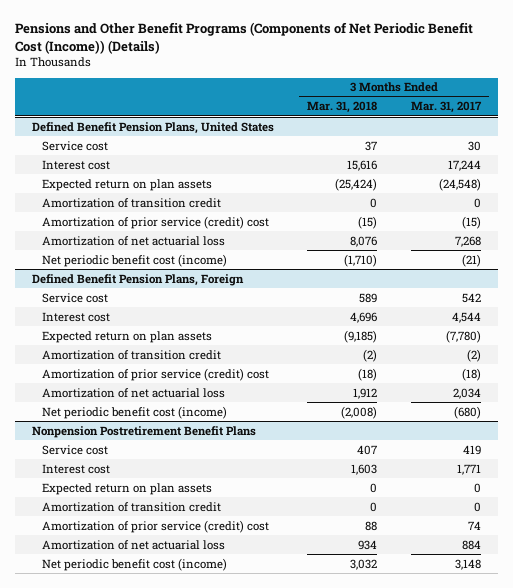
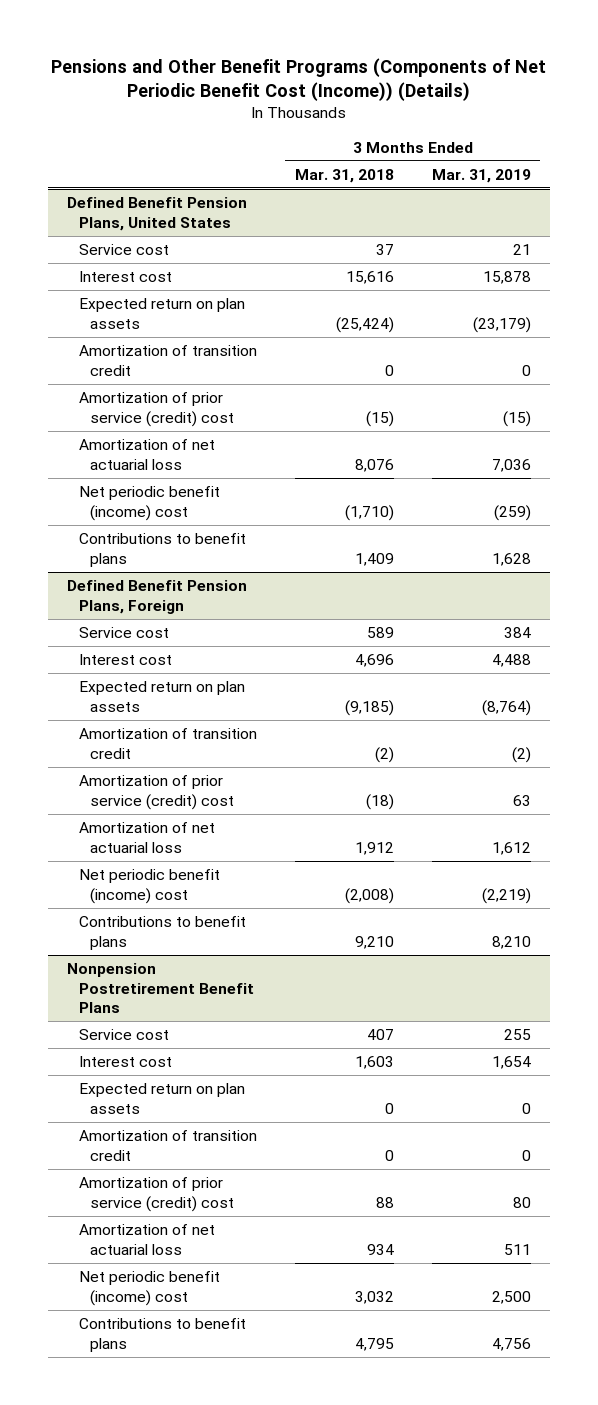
[411,101,483,114] Mar. 31, 2017 -> none
none -> [431,168,531,183] Mar. 31, 2019
[41,253,227,267] Net periodic benefit cost (income) -> [78,486,220,521] Net periodic benefit (income) cost
none -> [78,533,246,567] Contributions to benefit plans
[41,405,227,419] Net periodic benefit cost (income) -> [78,869,220,904] Net periodic benefit (income) cost
none -> [78,916,246,950] Contributions to benefit plans
[41,557,227,571] Net periodic benefit cost (income) -> [78,1271,220,1306] Net periodic benefit (income) cost
none -> [78,1318,246,1352] Contributions to benefit plans

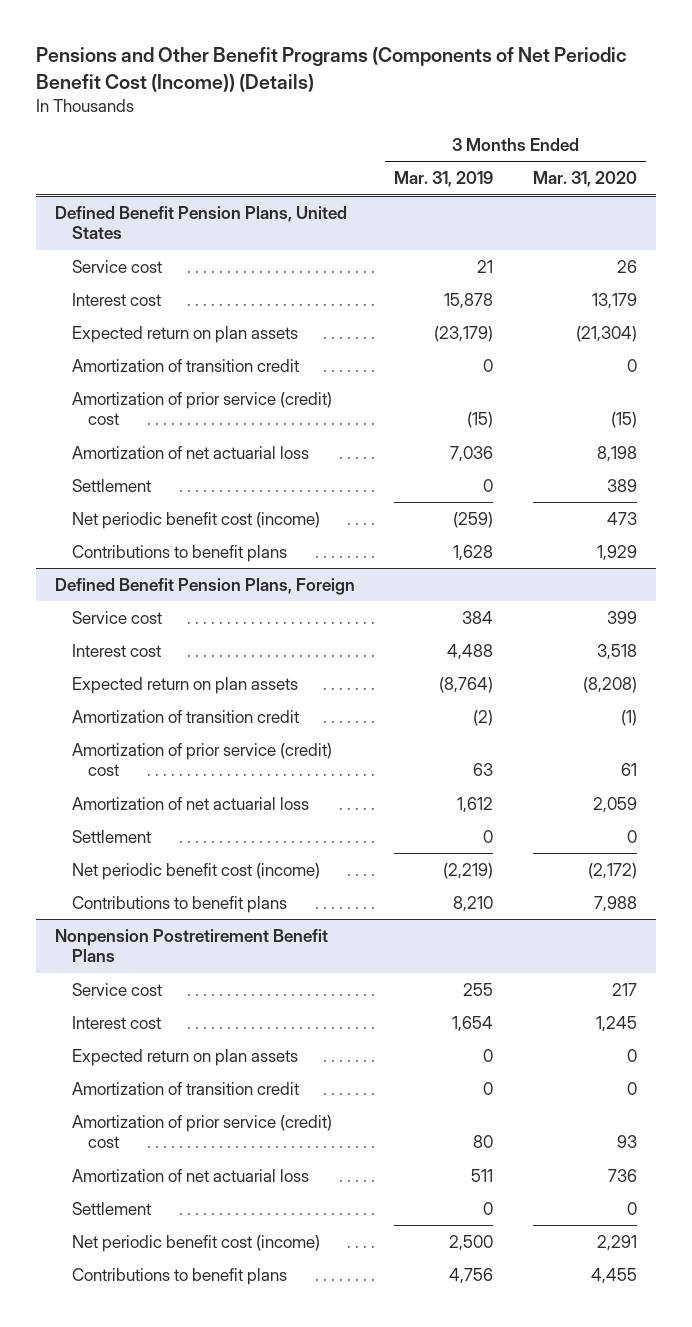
[294,168,394,183] Mar. 31, 2018 -> none
none -> [532,171,637,188] Mar. 31, 2020
none -> [71,478,151,492] Settlement
[78,486,220,521] Net periodic benefit (income) cost -> [71,511,320,529] Net periodic benefit cost (income)
none -> [71,829,151,843] Settlement
[78,869,220,904] Net periodic benefit (income) cost -> [71,862,320,880] Net periodic benefit cost (income)
none -> [71,1201,151,1215] Settlement
[78,1271,220,1306] Net periodic benefit (income) cost -> [71,1234,320,1252] Net periodic benefit cost (income)

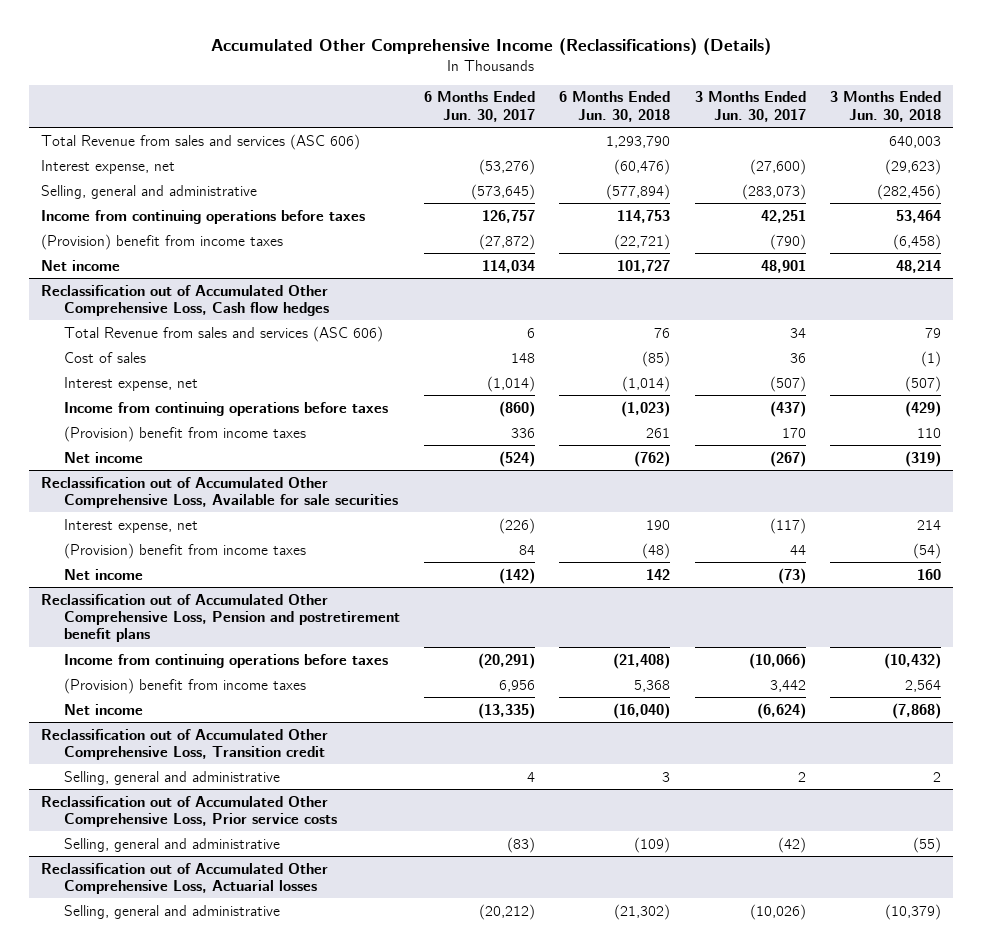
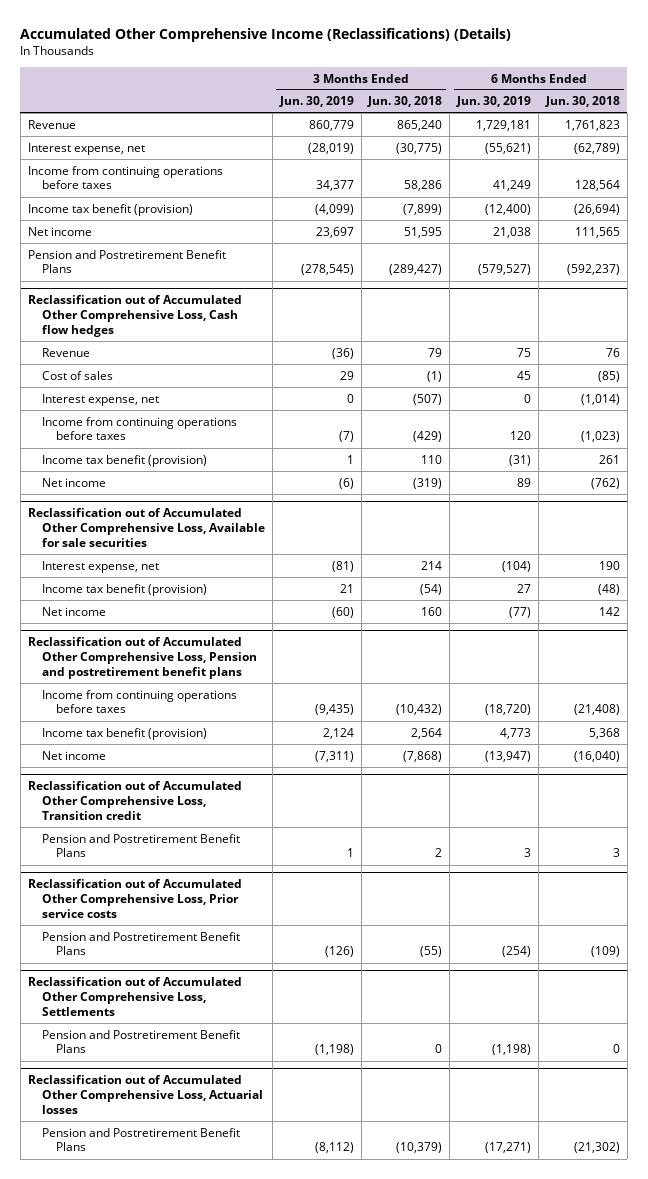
[424,91,536,122] 6 Months Ended Jun. 30, 2017 -> none
[694,91,806,122] 3 Months Ended Jun. 30, 2017 -> none
none -> [278,96,354,108] Jun. 30, 2019
none -> [456,96,532,108] Jun. 30, 2019
[41,133,361,150] Total Revenue from sales and services (ASC 606) -> none
[41,184,258,199] Selling, general and administrative -> none
none -> [27,119,76,129] Revenue
[614,158,671,175] (60,476) -> [573,142,620,154] (62,789)
[885,158,942,175] (29,623) -> [396,142,443,154] (30,775)
[617,209,671,223] 114,753 -> [574,180,620,192] 128,564
[896,209,942,223] 53,464 -> [404,180,443,192] 58,286
[41,233,284,250] (Provision) benefit from income taxes -> [27,203,193,216] Income tax benefit (provision)
[614,233,671,250] (22,721) -> [573,203,620,215] (26,694)
[893,233,942,250] (6,458) -> [403,203,443,215] (7,899)
[617,259,671,273] 101,727 -> [574,226,620,238] 111,565
[896,259,942,273] 48,214 -> [404,226,443,238] 51,595
none -> [27,249,226,274] Pension and Postretirement Benefit Plans
[63,325,383,342] Total Revenue from sales and services (ASC 606) -> [42,347,91,357] Revenue
[63,425,306,442] (Provision) benefit from income taxes -> [42,454,208,467] Income tax benefit (provision)
[63,542,306,559] (Provision) benefit from income taxes -> [42,583,208,596] Income tax benefit (provision)
[63,677,306,694] (Provision) benefit from income taxes -> [42,727,208,740] Income tax benefit (provision)
[63,770,280,785] Selling, general and administrative -> [42,833,241,858] Pension and Postretirement Benefit Plans
[63,837,280,852] Selling, general and administrative -> [42,931,241,956] Pension and Postretirement Benefit Plans
none -> [27,977,242,1016] Reclassification out of Accumulated Other Comprehensive Loss, Settlements
none -> [42,1029,241,1054] Pension and Postretirement Benefit Plans
[63,904,280,919] Selling, general and administrative -> [42,1127,241,1152] Pension and Postretirement Benefit Plans

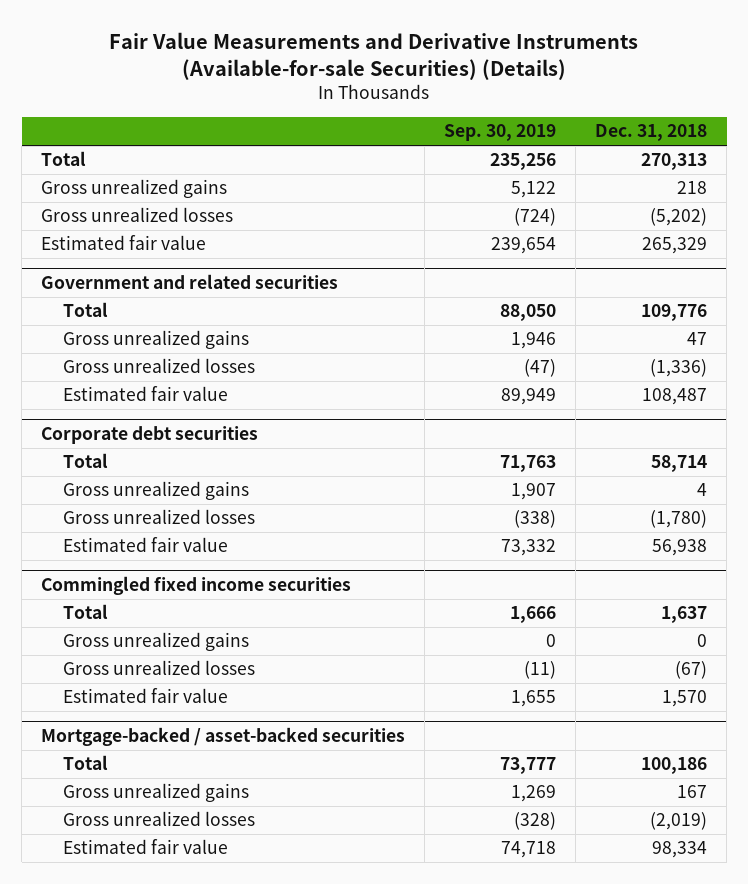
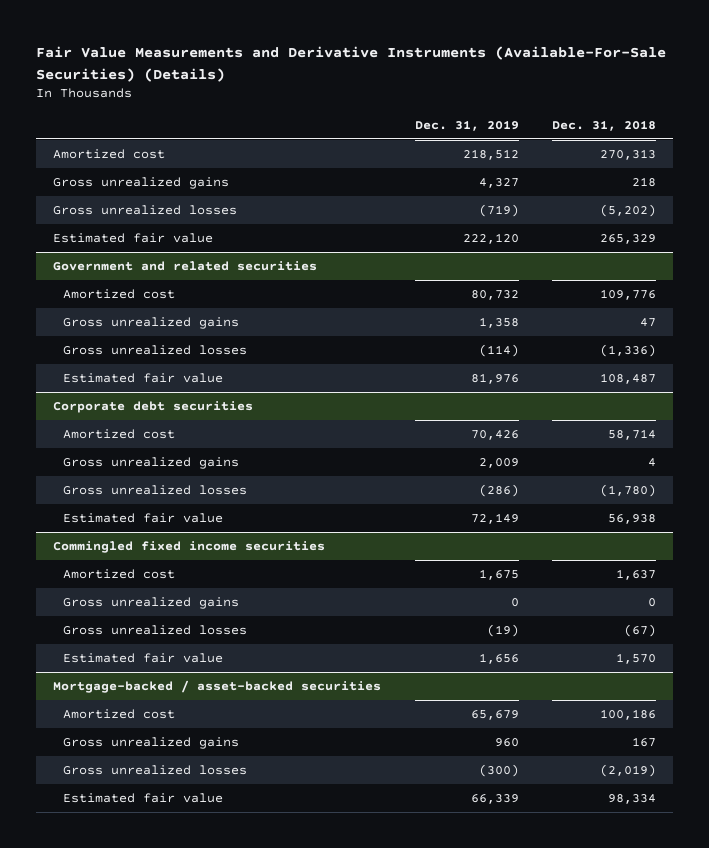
[109,31,639,80] Fair Value Measurements and Derivative Instruments (Available-for-sale Securities) (Details) -> [36,46,667,82] Fair Value Measurements and Derivative Instruments (Available-For-Sale Securities) (Details)
[444,124,557,142] Sep. 30, 2019 -> none
none -> [414,119,519,131] Dec. 31, 2019
[41,151,87,167] Total -> [53,149,166,160] Amortized cost
[62,302,108,318] Total -> [63,289,176,300] Amortized cost
[62,453,108,469] Total -> [63,429,176,440] Amortized cost
[62,604,108,620] Total -> [63,569,176,580] Amortized cost
[62,755,108,771] Total -> [63,709,176,720] Amortized cost

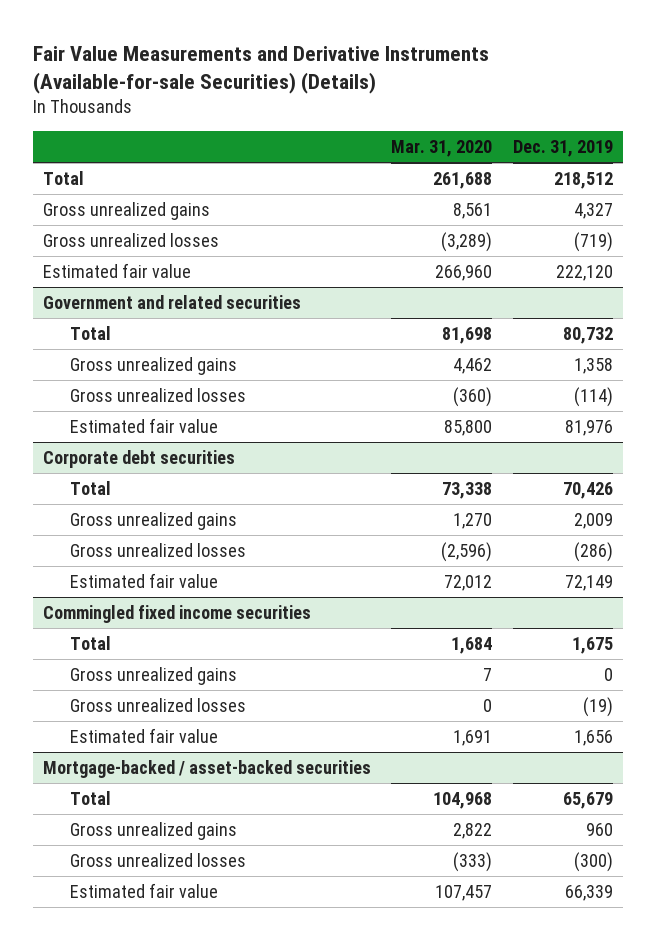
[36,46,667,82] Fair Value Measurements and Derivative Instruments (Available-For-Sale Securities) (Details) -> [32,45,489,94] Fair Value Measurements and Derivative Instruments (Available-for-sale Securities) (Details)
[552,119,657,131] Dec. 31, 2018 -> none
none -> [391,140,493,158] Mar. 31, 2020
[53,149,166,160] Amortized cost -> [42,170,84,185] Total
[63,289,176,300] Amortized cost -> [70,325,112,340] Total
[63,429,176,440] Amortized cost -> [70,480,112,495] Total
[63,569,176,580] Amortized cost -> [70,635,112,650] Total
[63,709,176,720] Amortized cost -> [70,790,112,805] Total

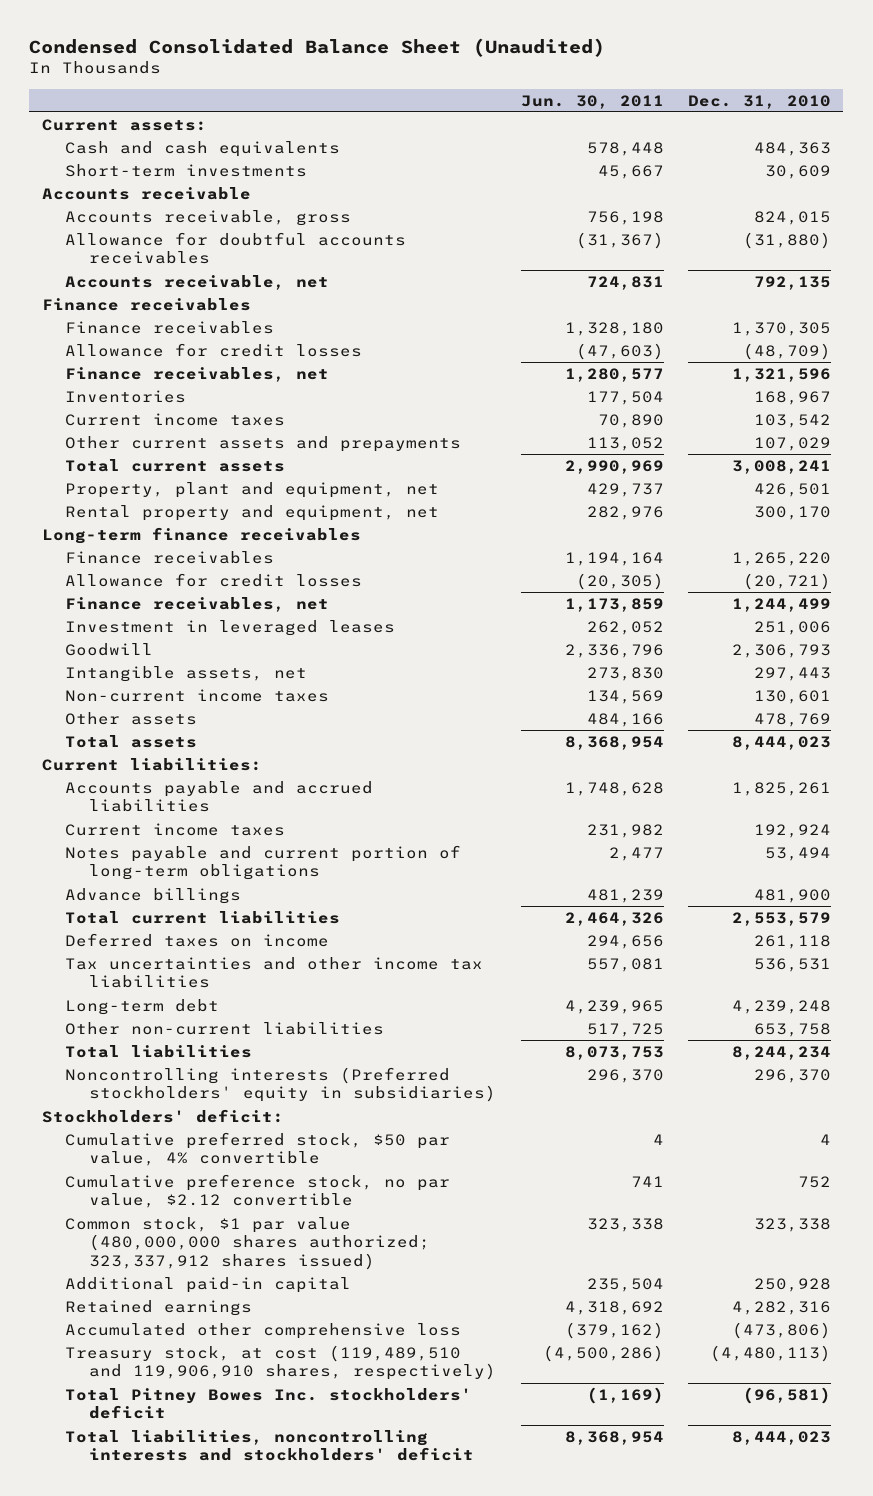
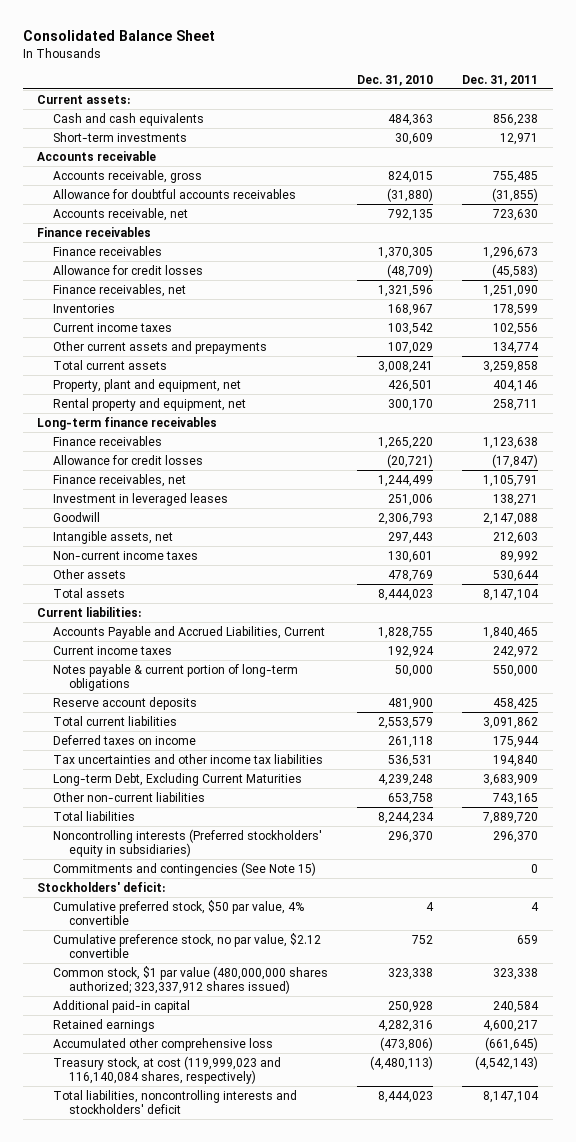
[29,38,606,58] Condensed Consolidated Balance Sheet (Unaudited) -> [22,30,215,42] Consolidated Balance Sheet
[520,94,664,109] Jun. 30, 2011 -> none
none -> [462,74,539,86] Dec. 31, 2011
[65,780,374,813] Accounts payable and accrued liabilities -> [53,625,326,639] Accounts Payable and Accrued Liabilities, Current
[732,781,832,796] 1,825,261 -> [378,626,434,639] 1,828,755
[65,844,462,881] Notes payable and current portion of long-term obligations -> [53,663,299,691] Notes payable & current portion of long-term obligations
[765,846,832,861] 53,494 -> [395,664,434,677] 50,000
[65,887,242,904] Advance billings -> [53,696,198,710] Reserve account deposits
[65,998,220,1015] Long-term debt -> [53,772,303,786] Long-term Debt, Excluding Current Maturities
none -> [53,861,317,876] Commitments and contingencies (See Note 15)
[65,1387,473,1420] Total Pitney Bowes Inc. stockholders' deficit -> none
[65,1344,497,1381] Treasury stock, at cost (119,489,510 and 119,906,910 shares, respectively) -> [53,1055,282,1084] Treasury stock, at cost (119,999,023 and 116,140,084 shares, respectively)

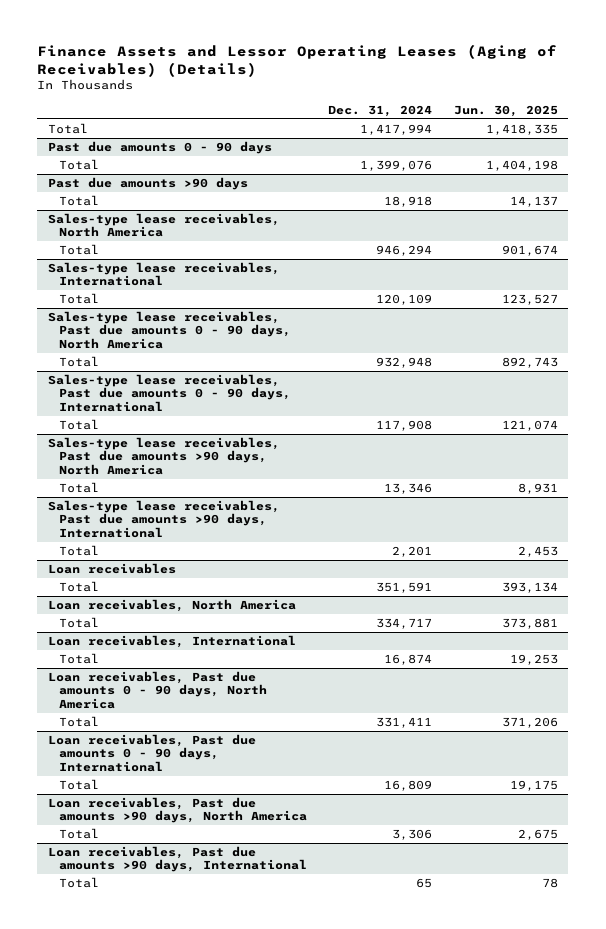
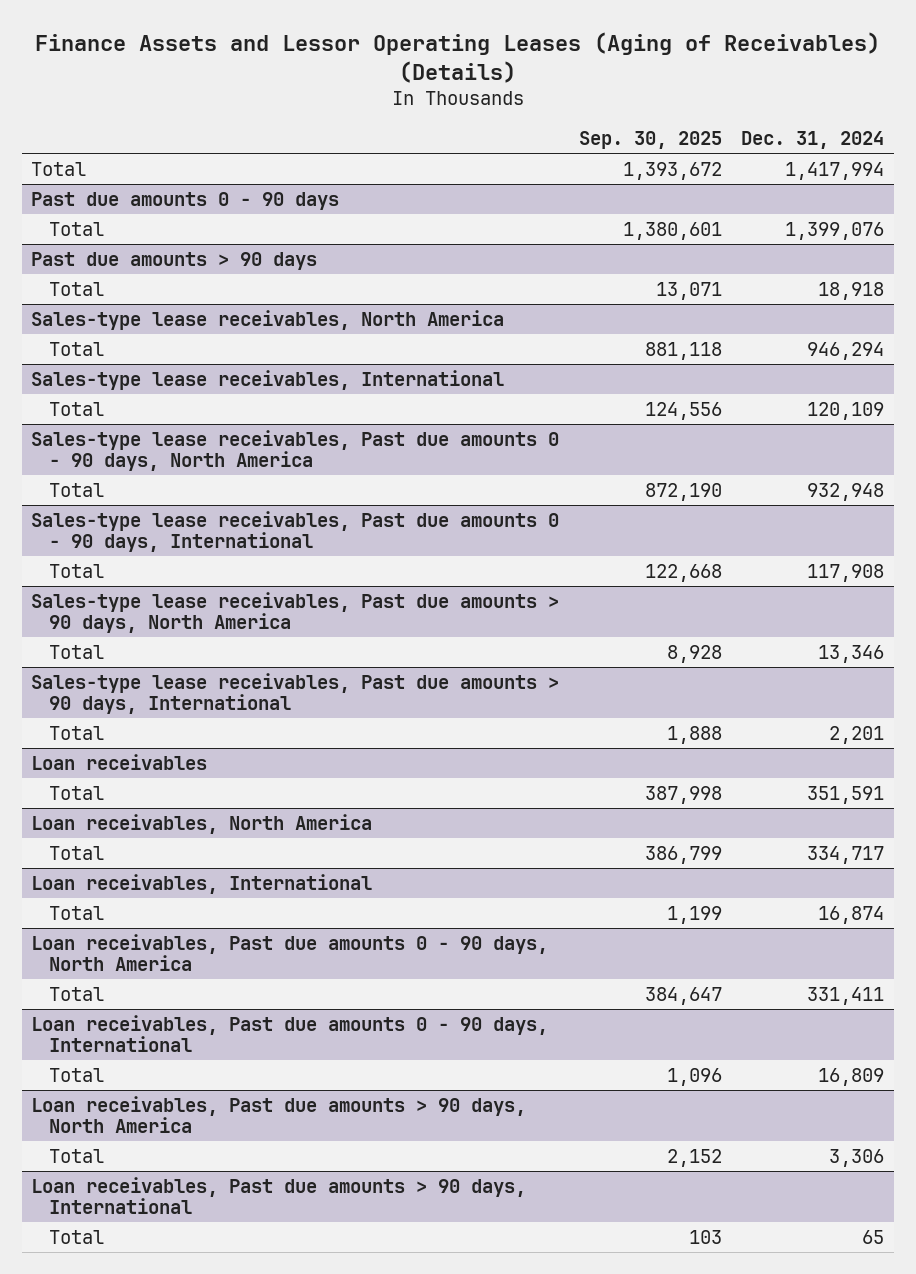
[453,104,558,117] Jun. 30, 2025 -> none
none -> [578,131,722,150] Sep. 30, 2025
[48,176,249,190] Past due amounts >90 days -> [31,251,318,270] Past due amounts > 90 days
[48,436,281,476] Sales-type lease receivables, Past due amounts >90 days, North America -> [31,591,560,634] Sales-type lease receivables, Past due amounts > 90 days, North America
[48,499,281,539] Sales-type lease receivables, Past due amounts >90 days, International -> [31,672,560,715] Sales-type lease receivables, Past due amounts > 90 days, International
[48,796,307,824] Loan receivables, Past due amounts >90 days, North America -> [31,1095,527,1134] Loan receivables, Past due amounts > 90 days, North America
[48,845,307,873] Loan receivables, Past due amounts >90 days, International -> [31,1176,527,1215] Loan receivables, Past due amounts > 90 days, International

